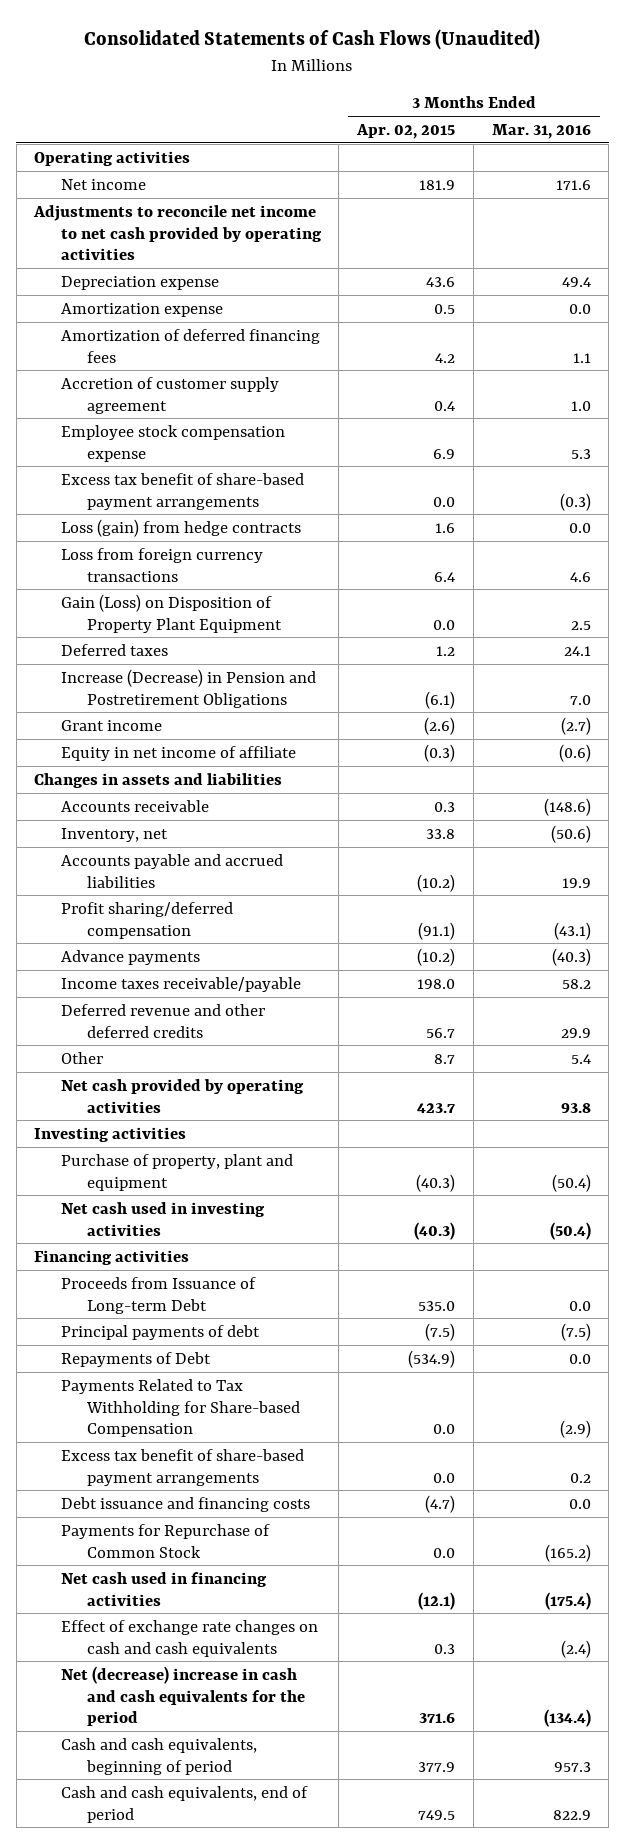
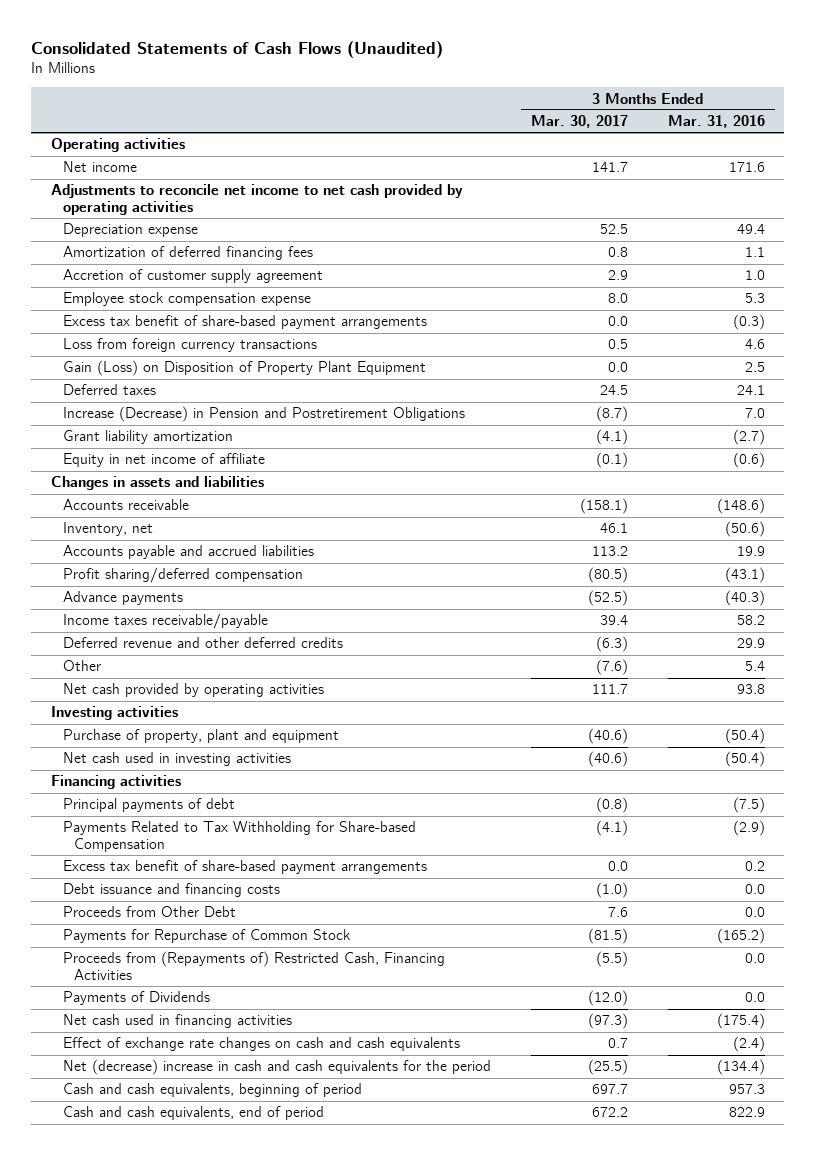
[356,123,456,139] Apr. 02, 2015 -> none
none -> [530,115,628,129] Mar. 30, 2017
[60,302,223,317] Amortization expense -> none
[60,518,301,537] Loss (gain) from hedge contracts -> none
[60,719,162,731] Grant income -> [62,430,233,445] Grant liability amortization
[60,1276,256,1314] Proceeds from Issuance of Long-term Debt -> none
[60,1351,211,1367] Repayments of Debt -> none
none -> [62,906,236,918] Proceeds from Other Debt
none -> [62,951,445,980] Proceeds from (Repayments of) Restricted Cash, Financing Activities
none -> [62,991,210,1006] Payments of Dividends

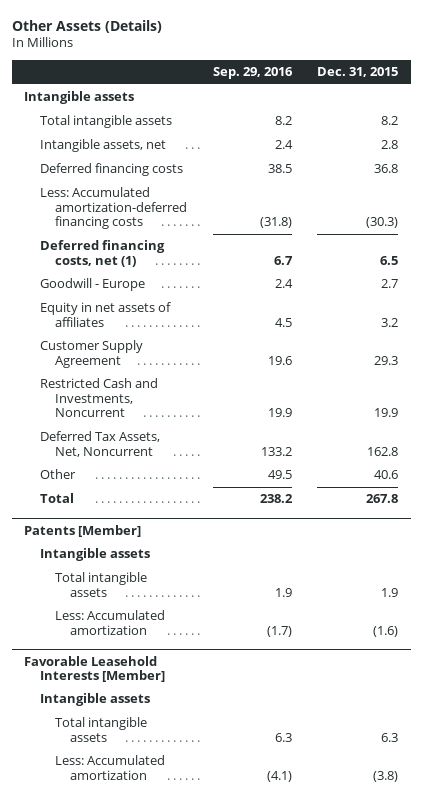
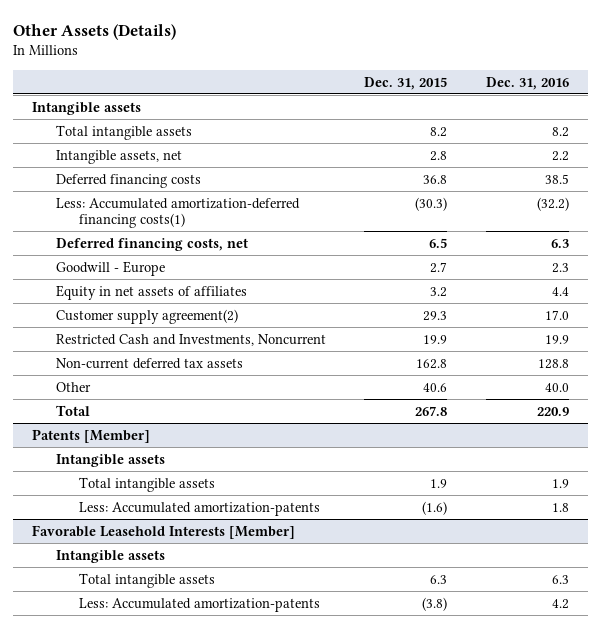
[212,66,293,79] Sep. 29, 2016 -> none
none -> [486,76,570,90] Dec. 31, 2016
[39,187,187,229] Less: Accumulated amortization-deferred financing costs -> [55,197,300,229] Less: Accumulated amortization-deferred financing costs(1)
[39,240,165,267] Deferred financing costs, net (1) -> [55,237,248,251] Deferred financing costs, net
[39,340,143,368] Customer Supply Agreement -> [55,308,238,324] Customer supply agreement(2)
[39,431,160,457] Deferred Tax Assets, Net, Noncurrent -> [55,357,243,369] Non-current deferred tax assets
[54,610,165,635] Less: Accumulated amortization -> [78,501,320,516] Less: Accumulated amortization-patents
[54,755,165,780] Less: Accumulated amortization -> [78,597,320,612] Less: Accumulated amortization-patents

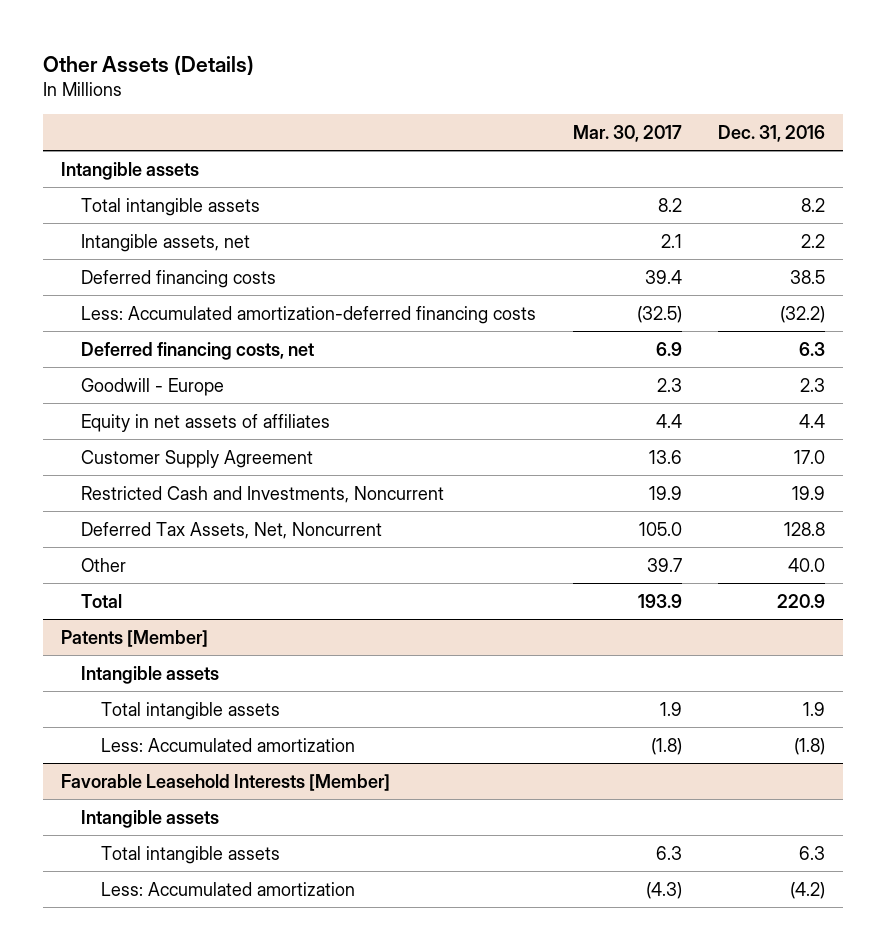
[364,76,448,90] Dec. 31, 2015 -> none
none -> [572,124,682,142] Mar. 30, 2017
[55,197,300,229] Less: Accumulated amortization-deferred financing costs(1) -> [81,305,537,324] Less: Accumulated amortization-deferred financing costs
[55,308,238,324] Customer supply agreement(2) -> [81,449,314,468] Customer Supply Agreement
[55,357,243,369] Non-current deferred tax assets -> [81,521,383,539] Deferred Tax Assets, Net, Noncurrent
[78,501,320,516] Less: Accumulated amortization-patents -> [101,737,356,752] Less: Accumulated amortization
[552,502,570,512] 1.8 -> [794,737,826,755] (1.8)
[78,597,320,612] Less: Accumulated amortization-patents -> [101,881,356,896] Less: Accumulated amortization
[552,598,570,609] 4.2 -> [790,881,826,899] (4.2)

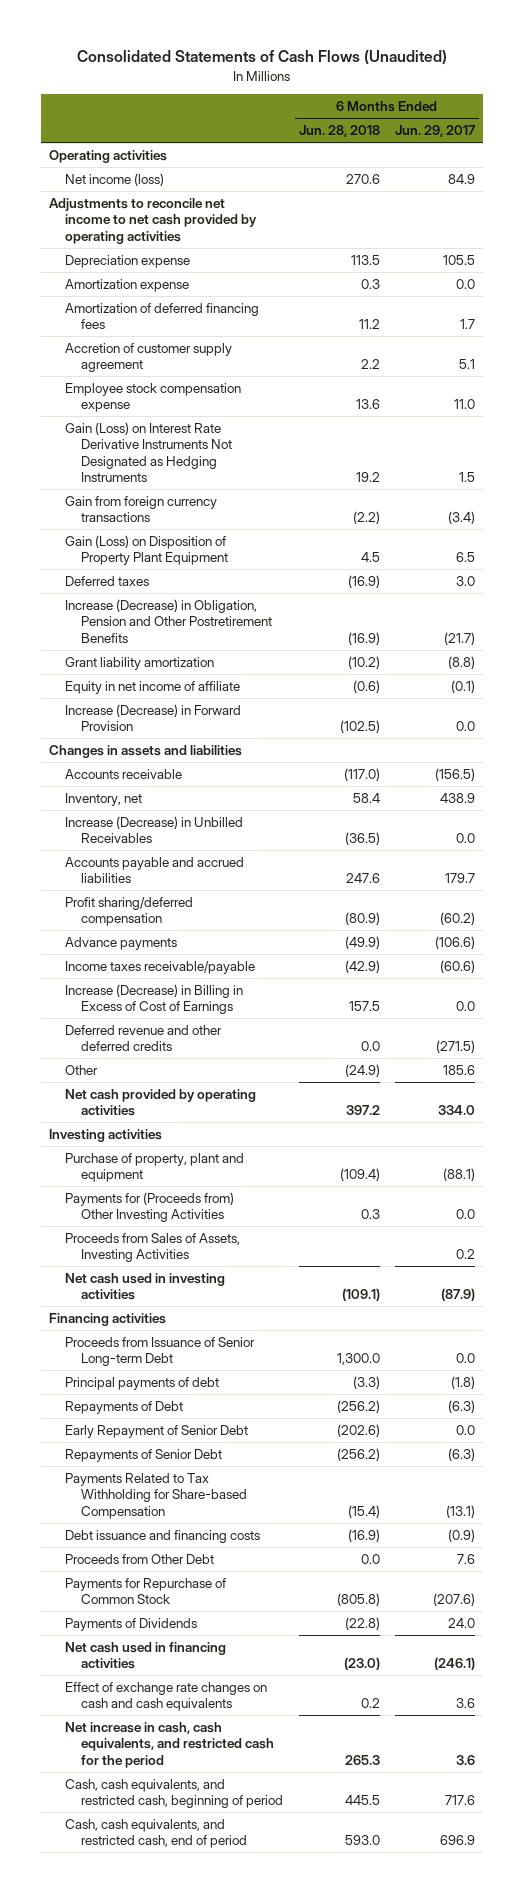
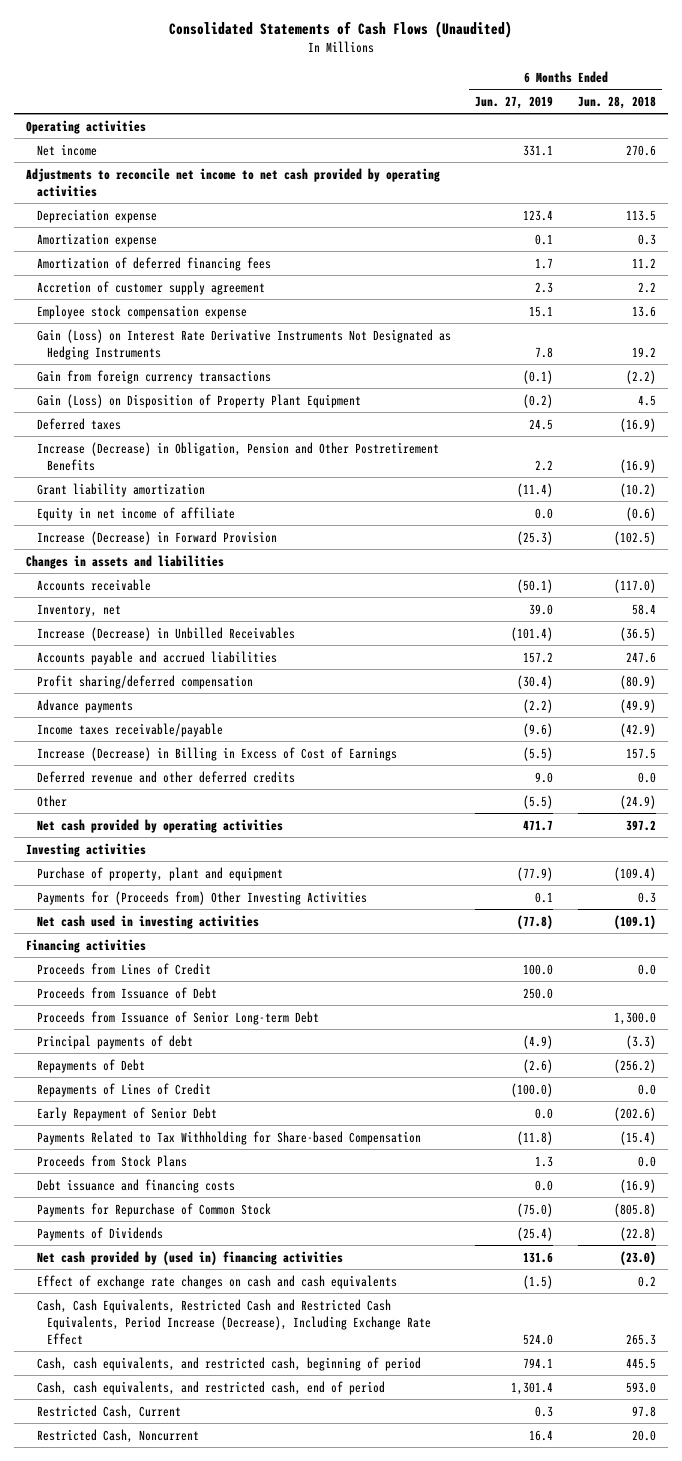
[395,125,476,138] Jun. 29, 2017 -> none
none -> [475,95,554,109] Jun. 27, 2019
[64,173,164,187] Net income (loss) -> [36,143,97,156] Net income
[64,1233,240,1263] Proceeds from Sales of Assets, Investing Activities -> none
none -> [36,962,211,975] Proceeds from Lines of Credit
none -> [36,986,217,999] Proceeds from Issuance of Debt
none -> [36,1082,211,1097] Repayments of Lines of Credit
[64,1449,222,1463] Repayments of Senior Debt -> none
none -> [36,1154,187,1167] Proceeds from Stock Plans
[64,1554,214,1565] Proceeds from Other Debt -> none
[64,1642,226,1670] Net cash used in financing activities -> [36,1250,343,1265] Net cash provided by (used in) financing activities
[64,1722,274,1768] Net increase in cash, cash equivalents, and restricted cash for the period -> [36,1298,432,1345] Cash, Cash Equivalents, Restricted Cash and Restricted Cash Equivalents, Period Increase (Decrease), Including Exchange Rate Effect
none -> [36,1404,181,1419] Restricted Cash, Current
none -> [36,1428,199,1443] Restricted Cash, Noncurrent

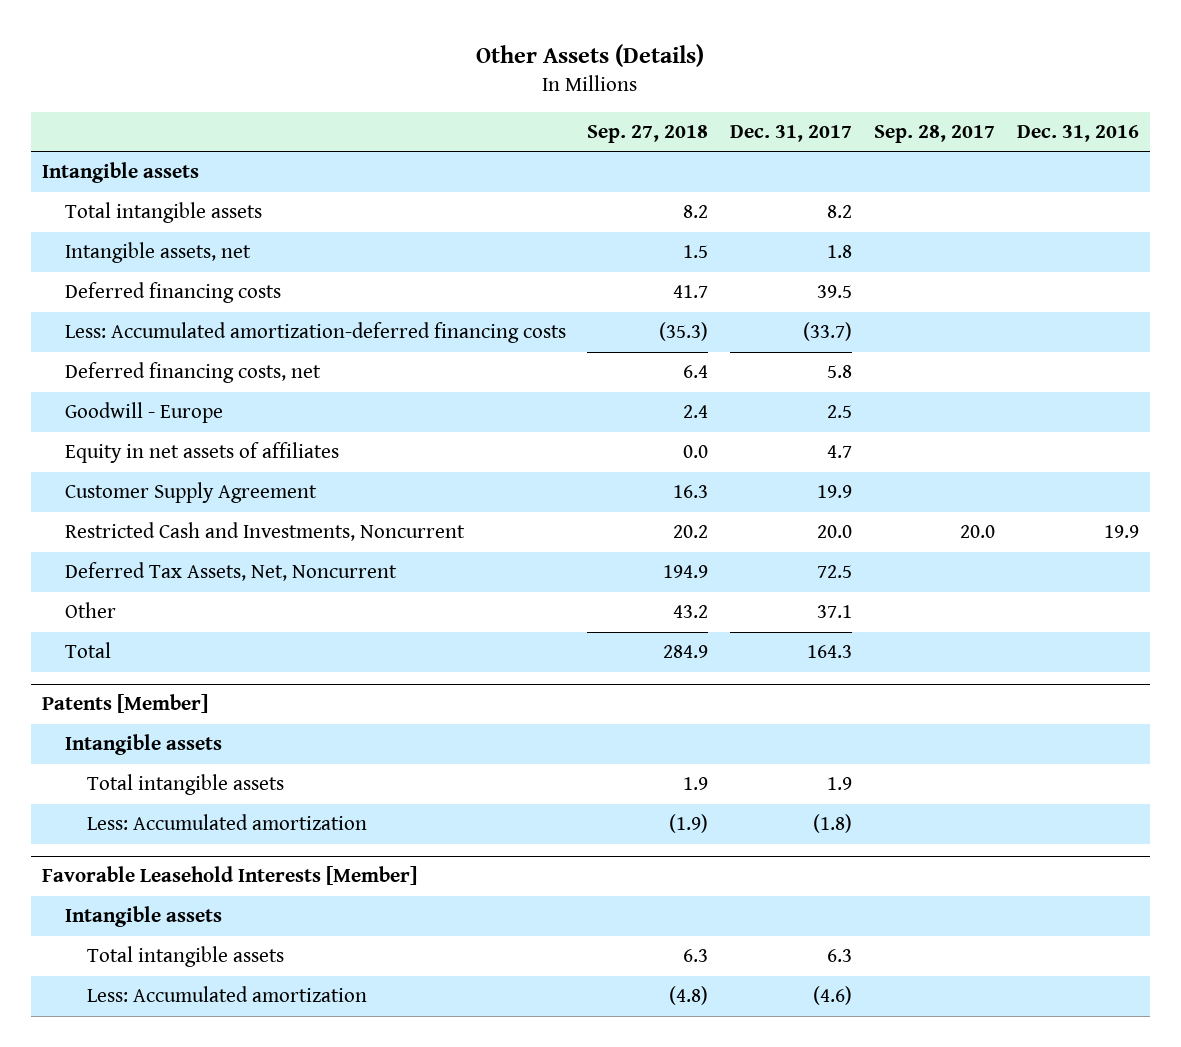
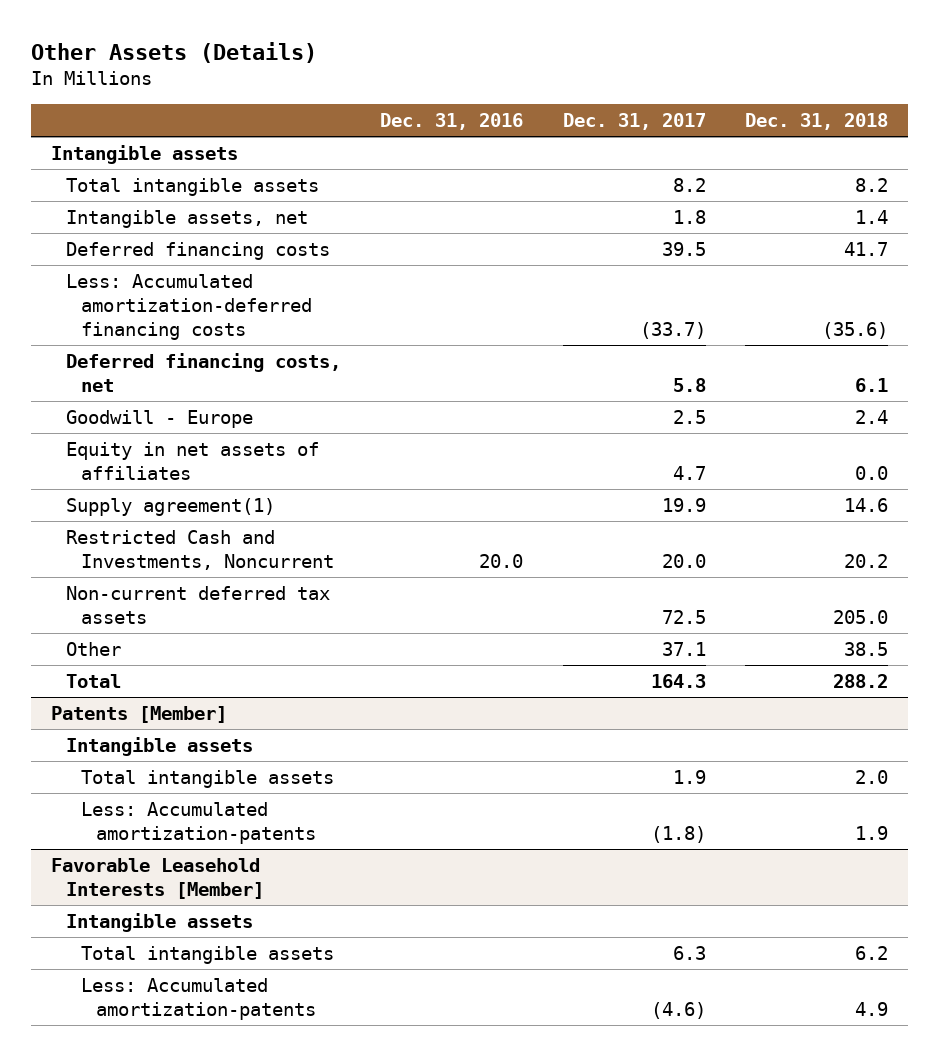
[587,124,709,143] Sep. 27, 2018 -> none
[873,124,995,143] Sep. 28, 2017 -> none
none -> [745,112,889,130] Dec. 31, 2018
[64,482,317,504] Customer Supply Agreement -> [66,497,276,516] Supply agreement(1)
[1103,525,1139,539] 19.9 -> [479,553,524,568] 20.0
[64,562,397,582] Deferred Tax Assets, Net, Noncurrent -> [66,585,331,624] Non-current deferred tax assets
[87,814,368,831] Less: Accumulated amortization -> [81,801,316,844] Less: Accumulated amortization-patents
[87,986,368,1003] Less: Accumulated amortization -> [81,977,316,1020] Less: Accumulated amortization-patents

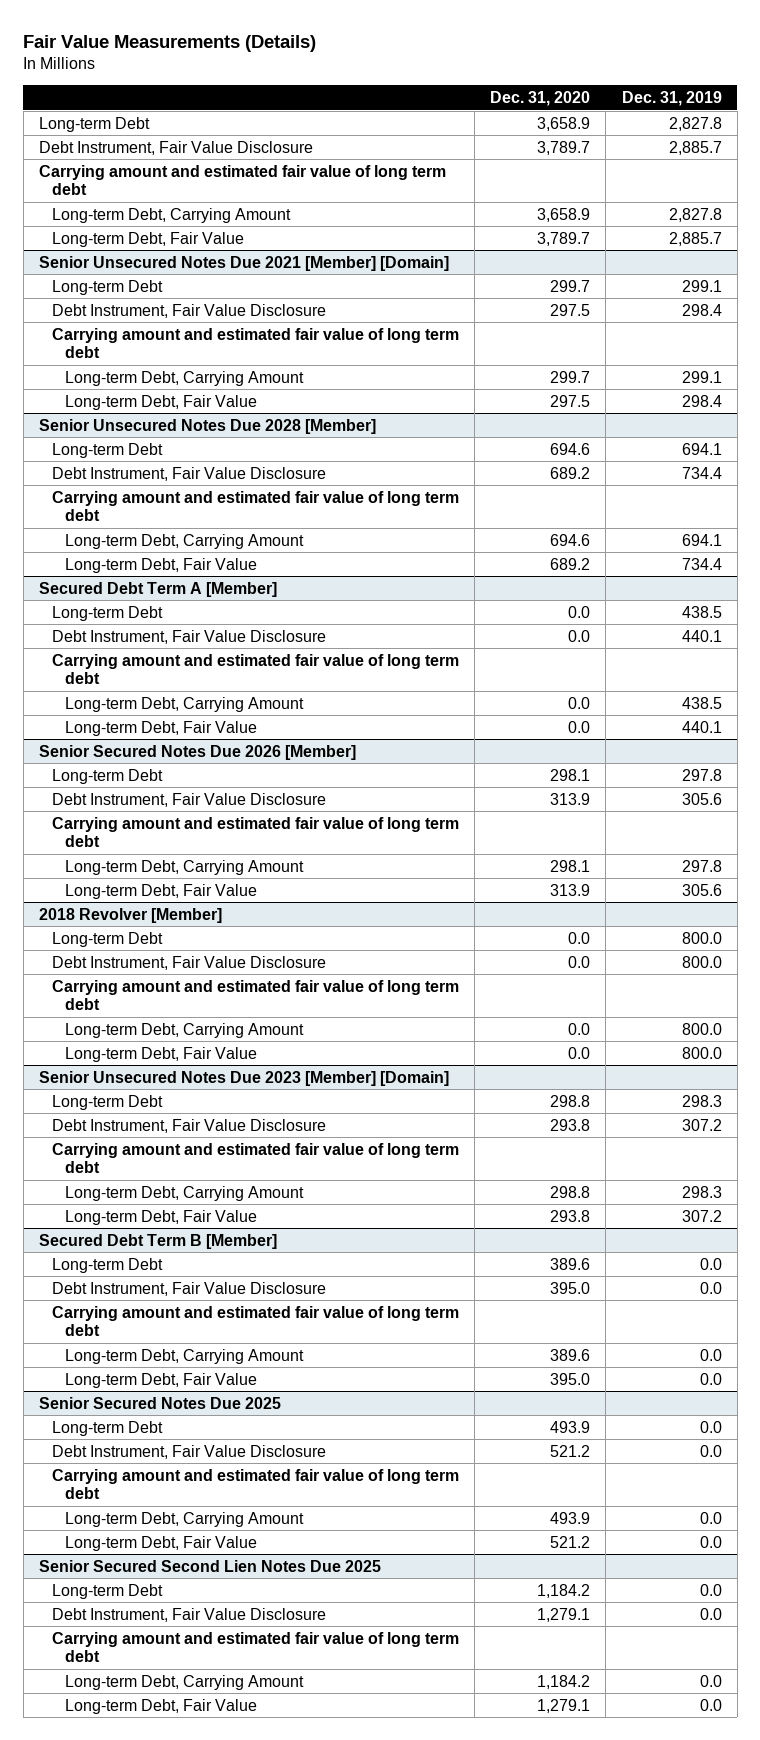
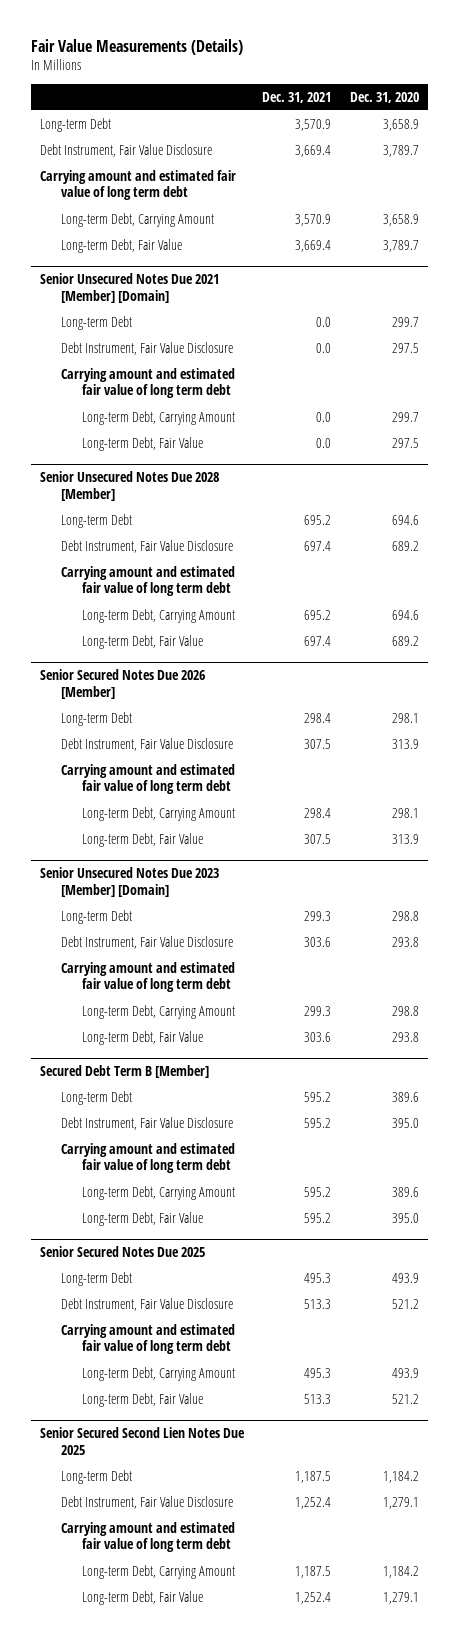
[621,91,722,107] Dec. 31, 2019 -> none
none -> [262,91,332,103] Dec. 31, 2021
[38,581,277,597] Secured Debt Term A [Member] -> none
[52,605,164,621] Long-term Debt -> none
[52,629,327,644] Debt Instrument, Fair Value Disclosure -> none
[52,653,460,685] Carrying amount and estimated fair value of long term debt -> none
[65,696,305,712] Long-term Debt, Carrying Amount -> none
[65,720,258,736] Long-term Debt, Fair Value -> none
[38,907,222,923] 2018 Revolver [Member] -> none
[52,931,164,947] Long-term Debt -> none
[52,955,327,970] Debt Instrument, Fair Value Disclosure -> none
[52,979,460,1011] Carrying amount and estimated fair value of long term debt -> none
[65,1022,305,1038] Long-term Debt, Carrying Amount -> none
[65,1046,258,1062] Long-term Debt, Fair Value -> none

